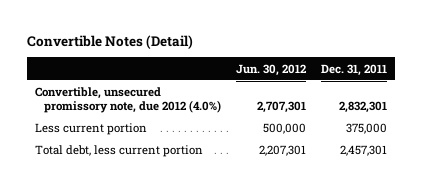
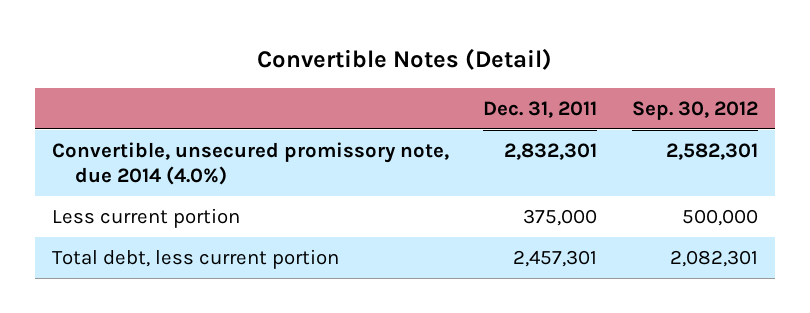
[236,63,307,76] Jun. 30, 2012 -> none
none -> [631,100,758,120] Sep. 30, 2012
[34,87,222,114] Convertible, unsecured promissory note, due 2012 (4.0%) -> [52,142,450,185] Convertible, unsecured promissory note, due 2014 (4.0%)

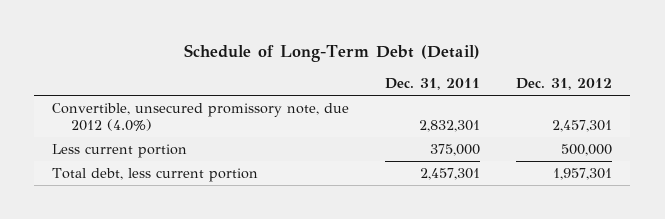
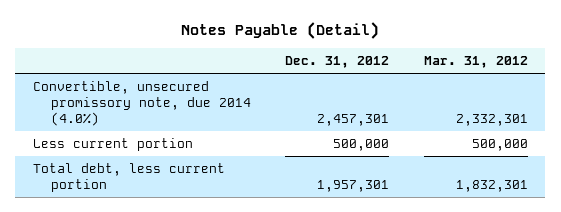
[184,43,481,62] Schedule of Long-Term Debt (Detail) -> [181,22,380,40] Notes Payable (Detail)
[385,78,481,91] Dec. 31, 2011 -> none
none -> [423,56,528,69] Mar. 31, 2012
[52,103,350,132] Convertible, unsecured promissory note, due 2012 (4.0%) -> [32,81,251,127] Convertible, unsecured promissory note, due 2014 (4.0%)

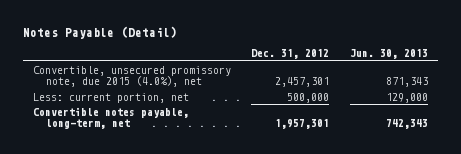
[423,56,528,69] Mar. 31, 2012 -> none
none -> [349,49,428,60] Jun. 30, 2013
[32,81,251,127] Convertible, unsecured promissory note, due 2014 (4.0%) -> [32,65,231,88] Convertible, unsecured promissory note, due 2015 (4.0%), net
[32,138,193,152] Less current portion -> [32,92,189,103] Less: current portion, net
[32,163,225,193] Total debt, less current portion -> [32,106,189,130] Convertible notes payable, long-term, net

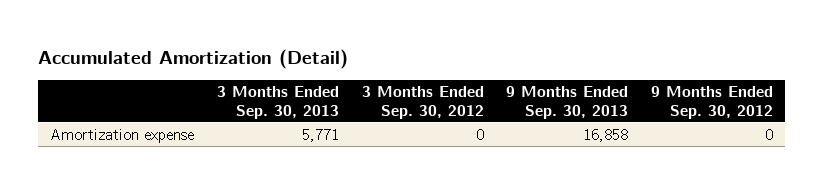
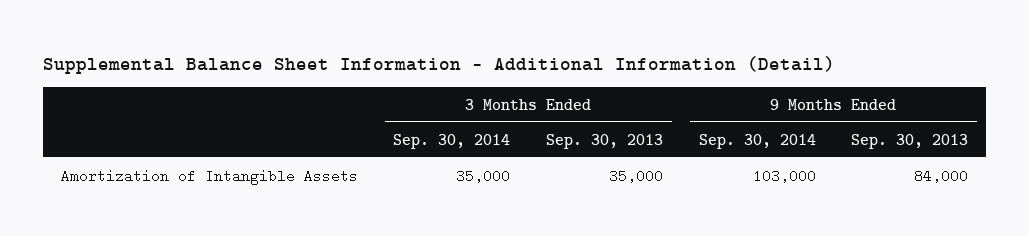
[38,48,349,69] Accumulated Amortization (Detail) -> [43,55,836,74] Supplemental Balance Sheet Information - Additional Information (Detail)
[361,85,484,119] 3 Months Ended Sep. 30, 2012 -> none
[651,85,774,119] 9 Months Ended Sep. 30, 2012 -> none
none -> [393,133,511,149] Sep. 30, 2014
none -> [698,133,816,149] Sep. 30, 2014
[49,129,194,144] Amortization expense -> [60,168,358,185] Amortization of Intangible Assets
[301,129,339,143] 5,771 -> [609,168,664,183] 35,000
[583,129,629,143] 16,858 -> [914,168,969,183] 84,000

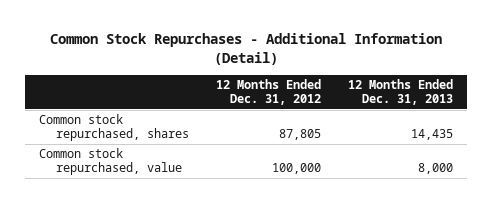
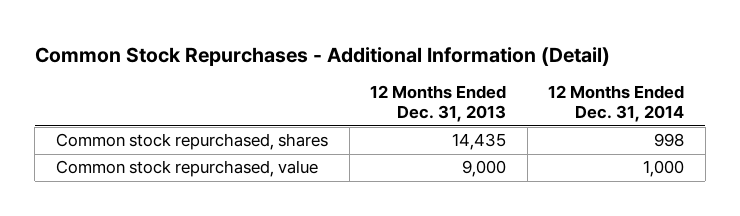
[216,78,322,106] 12 Months Ended Dec. 31, 2012 -> none
none -> [548,85,685,123] 12 Months Ended Dec. 31, 2014
[418,163,454,175] 8,000 -> [462,160,507,178] 9,000

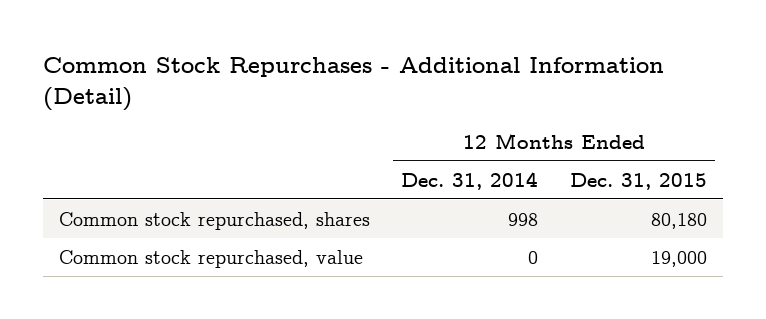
[370,85,507,123] 12 Months Ended Dec. 31, 2013 -> none
none -> [570,172,708,190] Dec. 31, 2015
[643,160,685,178] 1,000 -> [528,250,539,264] 0

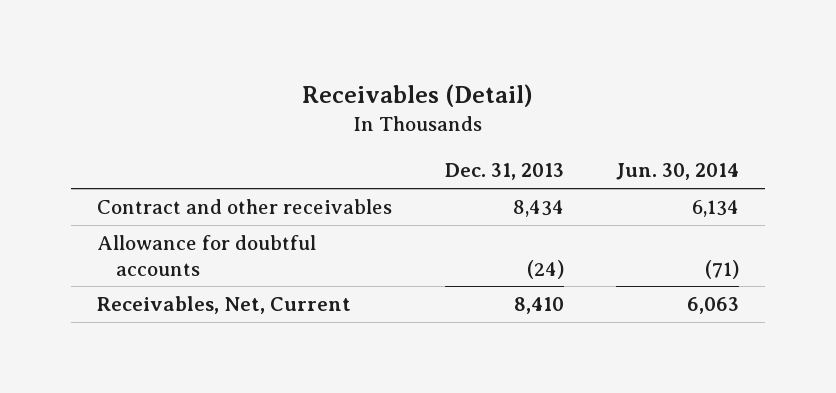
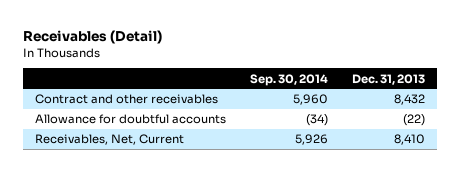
[615,163,739,181] Jun. 30, 2014 -> none
none -> [250,73,329,86] Sep. 30, 2014
[512,200,564,218] 8,434 -> [393,94,425,106] 8,432
[526,259,564,279] (24) -> [402,114,425,127] (22)

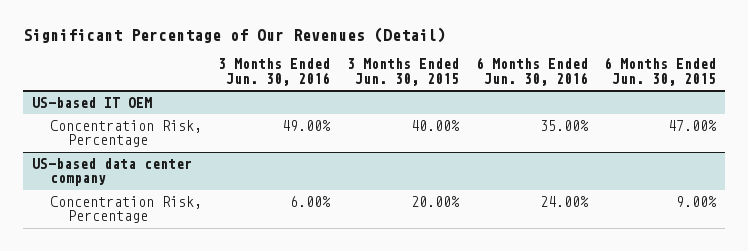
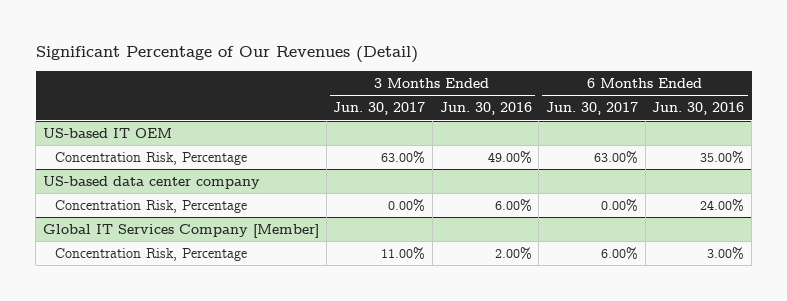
[347,58,460,87] 3 Months Ended Jun. 30, 2015 -> none
[604,57,717,87] 6 Months Ended Jun. 30, 2015 -> none
none -> [333,102,426,116] Jun. 30, 2017
none -> [546,102,639,116] Jun. 30, 2017
none -> [42,223,319,238] Global IT Services Company [Member]
none -> [55,247,248,261] Concentration Risk, Percentage

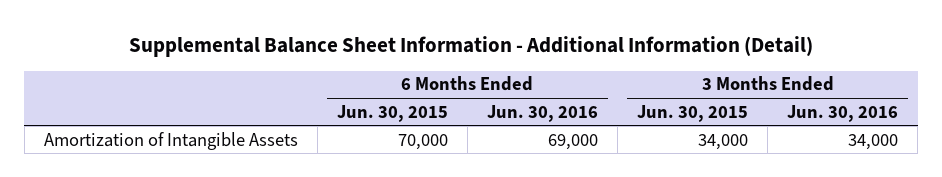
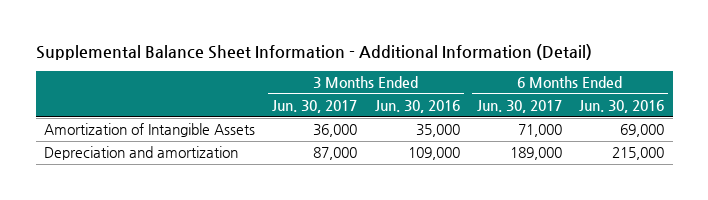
[336,104,448,122] Jun. 30, 2015 -> none
[636,104,748,122] Jun. 30, 2015 -> none
none -> [272,100,358,114] Jun. 30, 2017
none -> [476,100,562,114] Jun. 30, 2017
[848,133,899,150] 34,000 -> [415,124,460,138] 35,000
none -> [44,146,239,161] Depreciation and amortization

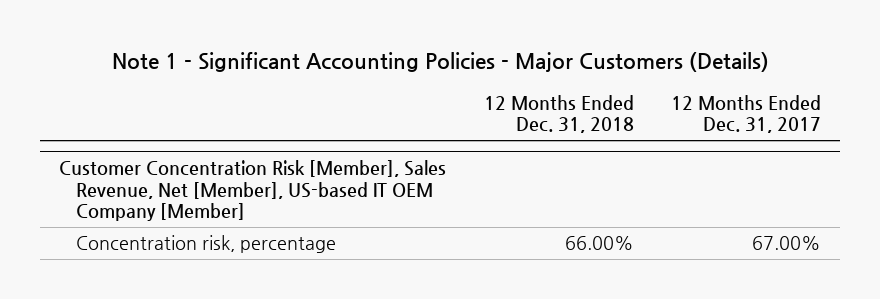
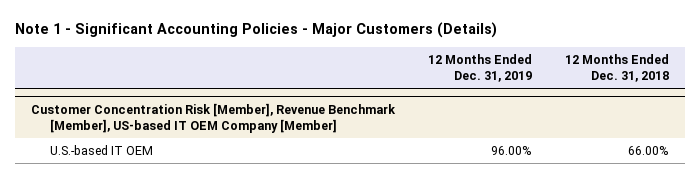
[671,94,822,134] 12 Months Ended Dec. 31, 2017 -> none
none -> [428,53,533,82] 12 Months Ended Dec. 31, 2019
[59,160,447,222] Customer Concentration Risk [Member], Sales Revenue, Net [Member], US-based IT OEM Company [Member] -> [31,103,397,133] Customer Concentration Risk [Member], Revenue Benchmark [Member], US-based IT OEM Company [Member]
[76,235,337,254] Concentration risk, percentage -> [50,145,154,156] U.S.-based IT OEM

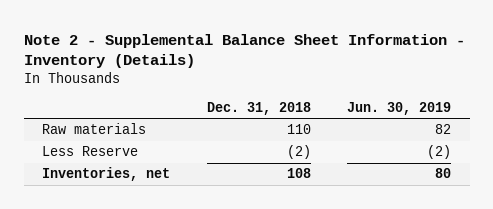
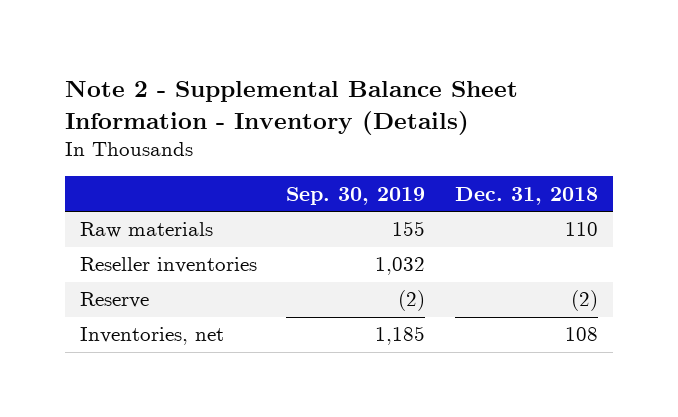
[347,102,452,116] Jun. 30, 2019 -> none
none -> [286,186,426,205] Sep. 30, 2019
none -> [79,257,257,274] Reseller inventories
[42,146,139,157] Less Reserve -> [79,292,149,309] Reserve

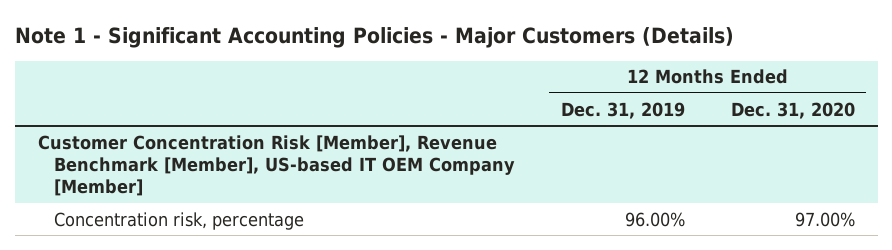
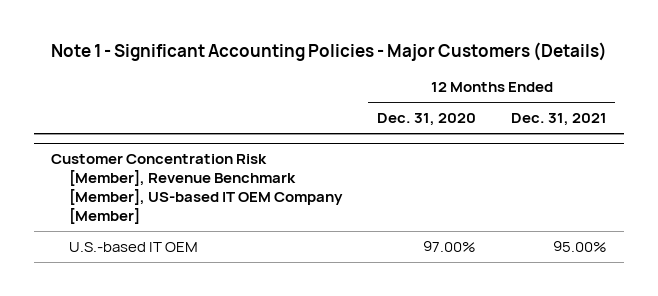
[560,101,685,119] Dec. 31, 2019 -> none
none -> [510,113,607,127] Dec. 31, 2021
[53,211,304,230] Concentration risk, percentage -> [69,241,199,252] U.S.-based IT OEM

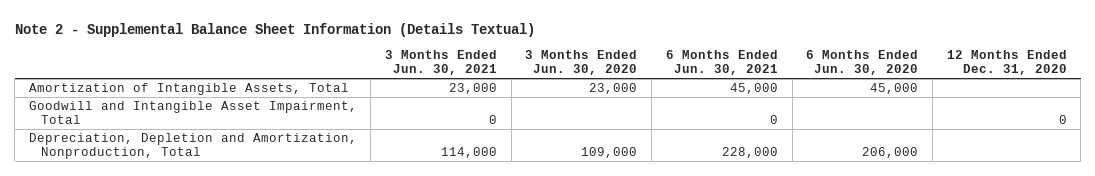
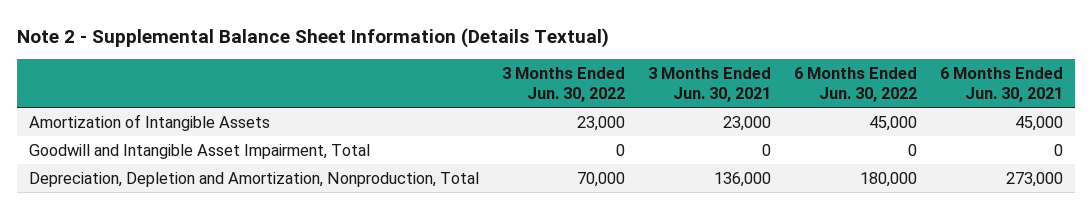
[525,49,638,76] 3 Months Ended Jun. 30, 2020 -> none
[806,49,919,76] 6 Months Ended Jun. 30, 2020 -> none
[946,49,1067,76] 12 Months Ended Dec. 31, 2020 -> none
none -> [502,66,626,103] 3 Months Ended Jun. 30, 2022
none -> [794,66,918,103] 6 Months Ended Jun. 30, 2022
[28,83,349,96] Amortization of Intangible Assets, Total -> [28,113,270,131] Amortization of Intangible Assets
[441,147,498,159] 114,000 -> [714,171,772,187] 136,000
[721,147,778,159] 228,000 -> [1006,171,1064,187] 273,000

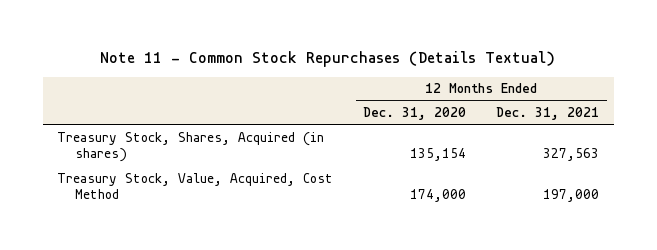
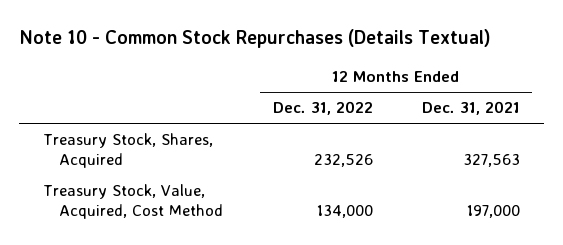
[100,51,556,68] Note 11 - Common Stock Repurchases (Details Textual) -> [18,29,491,49] Note 10 - Common Stock Repurchases (Details Textual)
[363,107,467,121] Dec. 31, 2020 -> none
none -> [272,101,373,116] Dec. 31, 2022
[57,131,325,163] Treasury Stock, Shares, Acquired (in shares) -> [43,133,214,169] Treasury Stock, Shares, Acquired

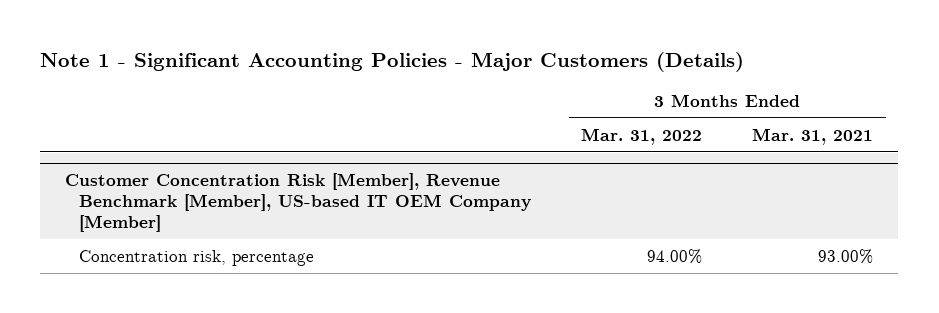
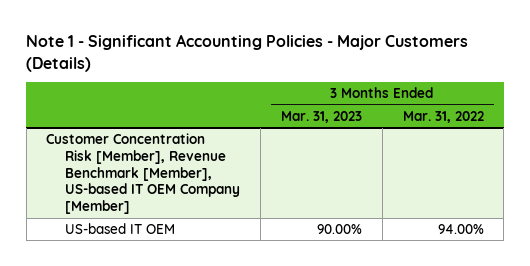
[752,127,874,145] Mar. 31, 2021 -> none
none -> [280,110,362,123] Mar. 31, 2023
[78,249,314,266] Concentration risk, percentage -> [65,223,176,235] US-based IT OEM

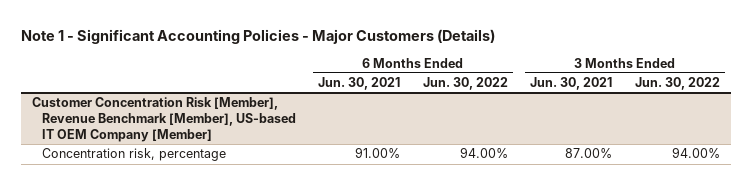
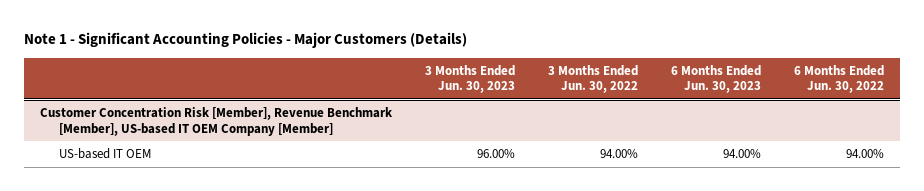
[318,77,401,91] Jun. 30, 2021 -> none
[530,77,613,91] Jun. 30, 2021 -> none
none -> [425,64,516,94] 3 Months Ended Jun. 30, 2023
none -> [670,64,761,94] 6 Months Ended Jun. 30, 2023
[41,148,226,162] Concentration risk, percentage -> [59,148,152,160] US-based IT OEM

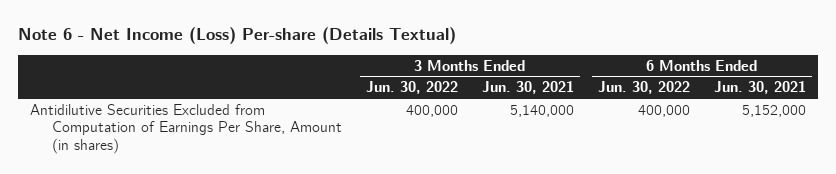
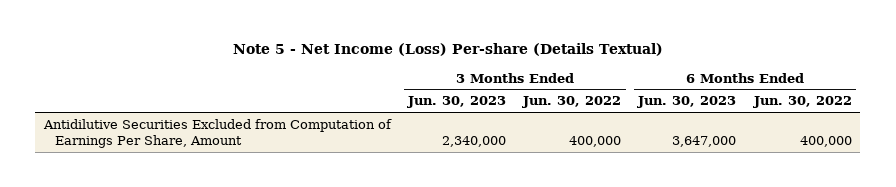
[17,27,456,45] Note 6 - Net Income (Loss) Per-share (Details Textual) -> [232,43,663,57] Note 5 - Net Income (Loss) Per-share (Details Textual)
[482,81,575,95] Jun. 30, 2021 -> none
[714,81,807,95] Jun. 30, 2021 -> none
none -> [407,96,507,109] Jun. 30, 2023
none -> [637,96,737,109] Jun. 30, 2023
[29,103,342,154] Antidilutive Securities Excluded from Computation of Earnings Per Share, Amount (in shares) -> [42,118,392,148] Antidilutive Securities Excluded from Computation of Earnings Per Share, Amount

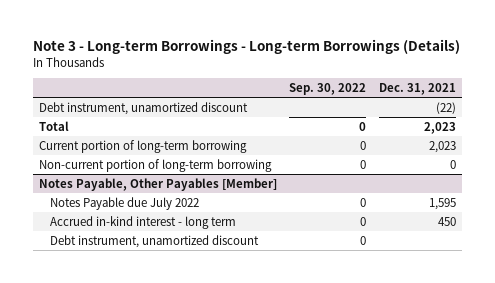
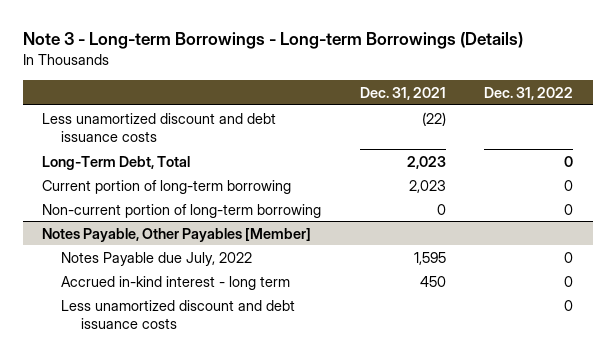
[289,82,367,95] Sep. 30, 2022 -> none
none -> [484,86,574,100] Dec. 31, 2022
[38,101,248,115] Debt instrument, unamortized discount -> [41,112,276,143] Less unamortized discount and debt issuance costs
[38,120,69,131] Total -> [41,155,190,170] Long-Term Debt, Total
[50,196,200,210] Notes Payable due July 2022 -> [61,251,253,266] Notes Payable due July, 2022
[50,234,260,248] Debt instrument, unamortized discount -> [61,299,296,330] Less unamortized discount and debt issuance costs

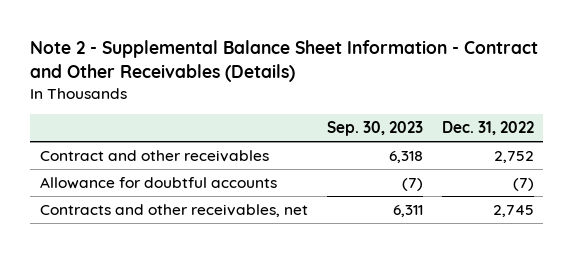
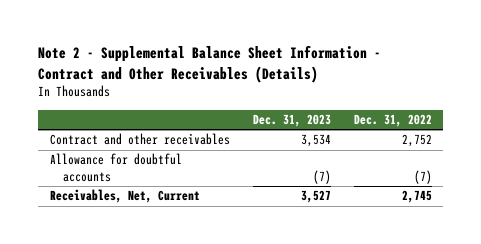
[326,121,423,137] Sep. 30, 2023 -> none
none -> [252,113,331,127] Dec. 31, 2023
[39,204,308,218] Contracts and other receivables, net -> [49,189,200,204] Receivables, Net, Current

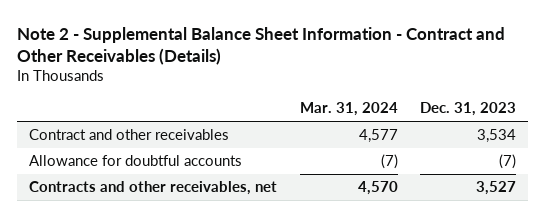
[353,113,432,127] Dec. 31, 2022 -> none
none -> [299,102,398,117] Mar. 31, 2024
[49,189,200,204] Receivables, Net, Current -> [28,181,277,196] Contracts and other receivables, net

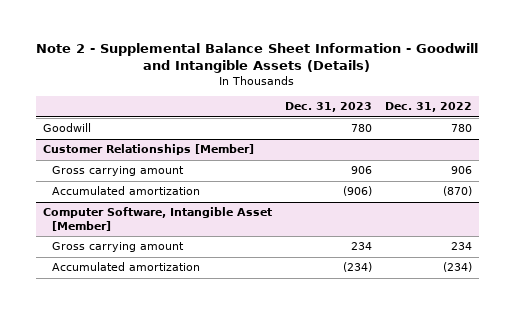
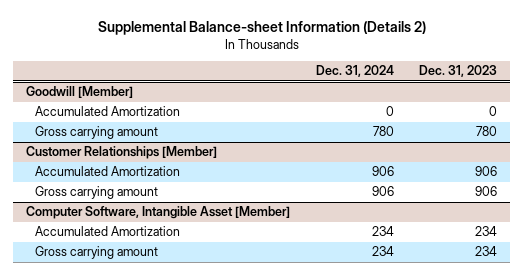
[36,42,479,74] Note 2 - Supplemental Balance Sheet Information - Goodwill and Intangible Assets (Details) -> [97,20,426,35] Supplemental Balance-sheet Information (Details 2)
[385,102,473,113] Dec. 31, 2022 -> none
none -> [315,65,394,78] Dec. 31, 2024
[42,123,91,133] Goodwill -> none
none -> [25,86,133,99] Goodwill [Member]
none -> [35,106,181,117] Accumulated Amortization
none -> [35,126,159,140] Gross carrying amount
none -> [35,166,181,177] Accumulated Amortization
[52,186,201,196] Accumulated amortization -> none
none -> [35,226,181,237] Accumulated Amortization
[52,262,201,272] Accumulated amortization -> none

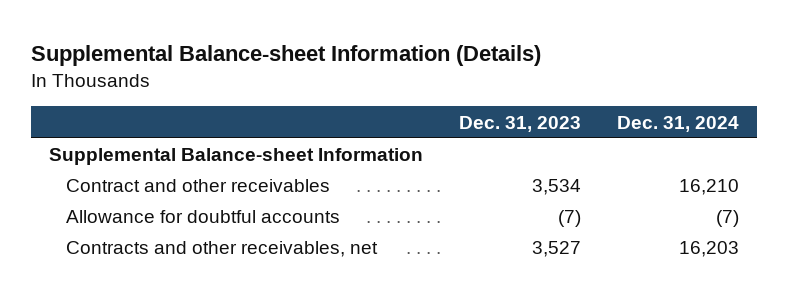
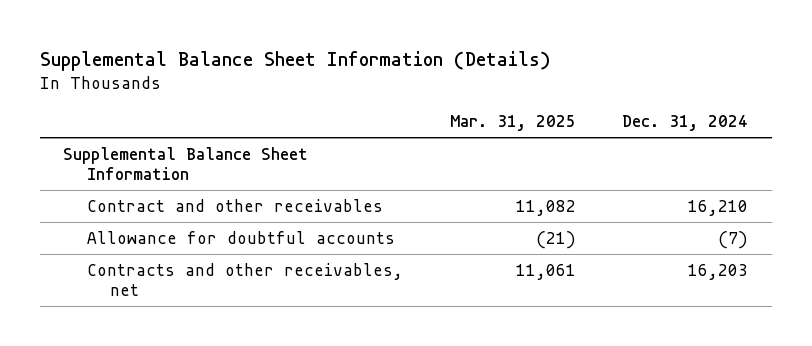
[31,45,542,67] Supplemental Balance-sheet Information (Details) -> [39,50,551,71] Supplemental Balance Sheet Information (Details)
[459,115,582,132] Dec. 31, 2023 -> none
none -> [449,115,576,132] Mar. 31, 2025
[49,148,424,166] Supplemental Balance-sheet Information -> [63,146,309,181] Supplemental Balance Sheet Information

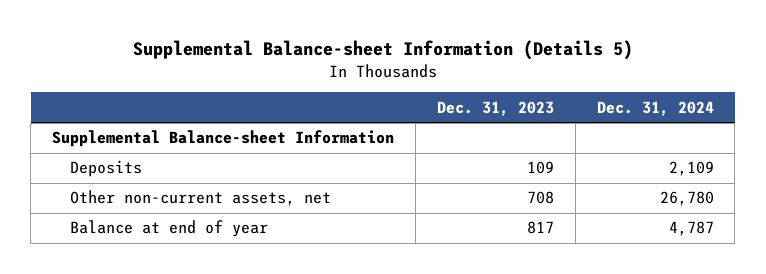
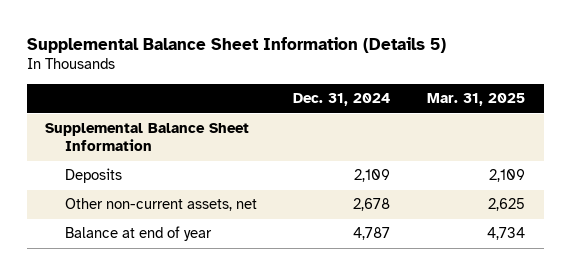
[132,40,633,61] Supplemental Balance-sheet Information (Details 5) -> [26,36,446,53] Supplemental Balance Sheet Information (Details 5)
[436,100,554,116] Dec. 31, 2023 -> none
none -> [427,93,526,107] Mar. 31, 2025
[52,130,395,148] Supplemental Balance-sheet Information -> [45,123,250,152] Supplemental Balance Sheet Information
[659,191,714,207] 26,780 -> [353,198,391,212] 2,678

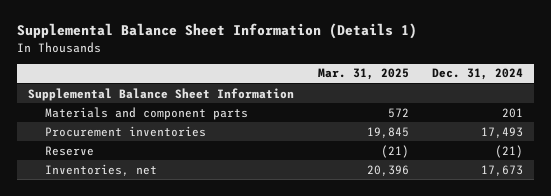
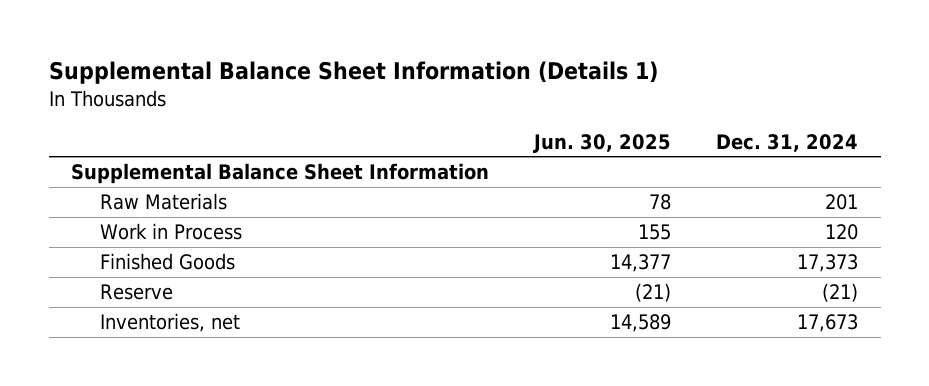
[317,68,409,81] Mar. 31, 2025 -> none
none -> [533,133,672,153] Jun. 30, 2025
[44,125,206,137] Procurement inventories -> none
[44,106,248,120] Materials and component parts -> [100,193,228,211] Raw Materials
none -> [100,223,243,241] Work in Process
none -> [100,253,236,271] Finished Goods

